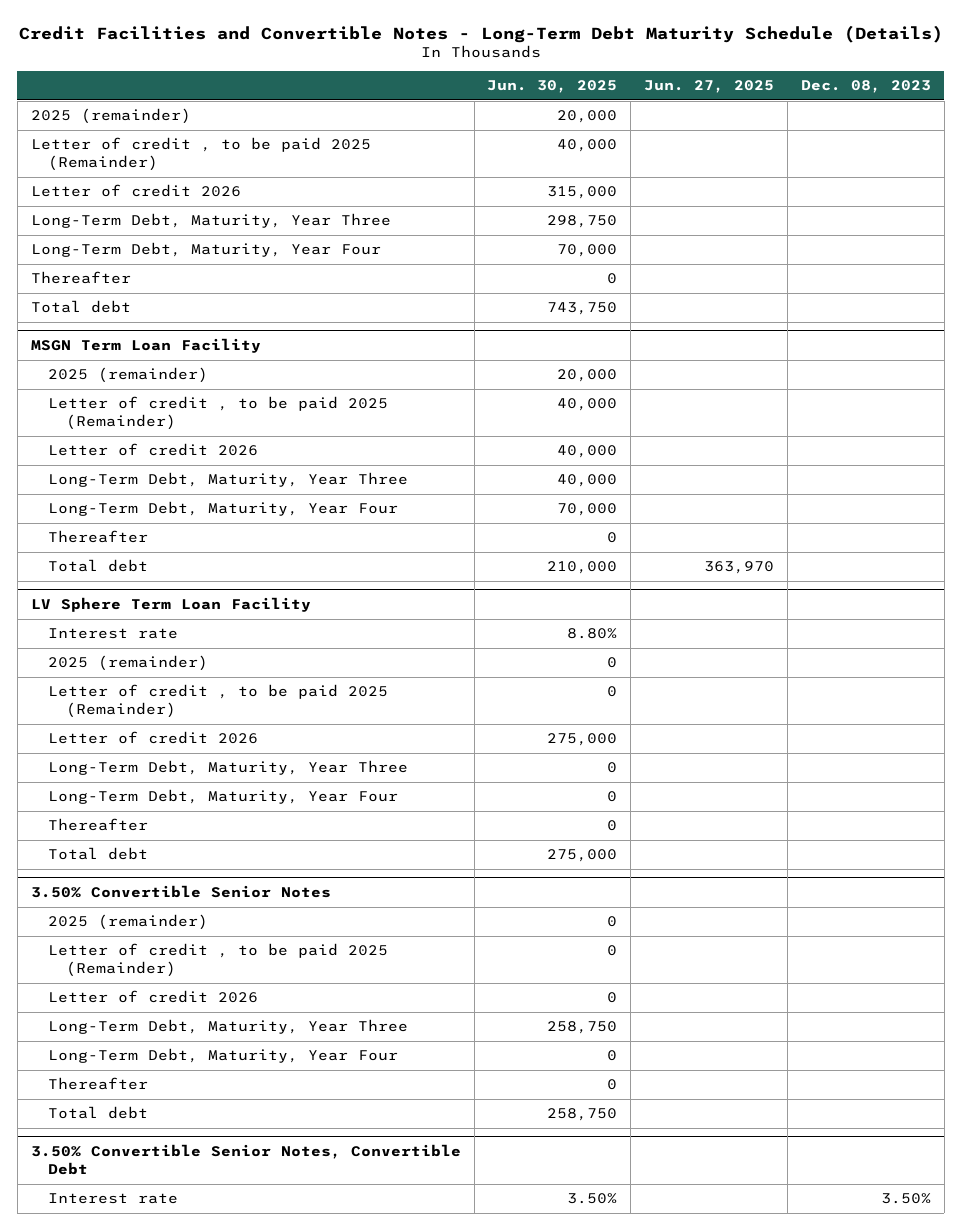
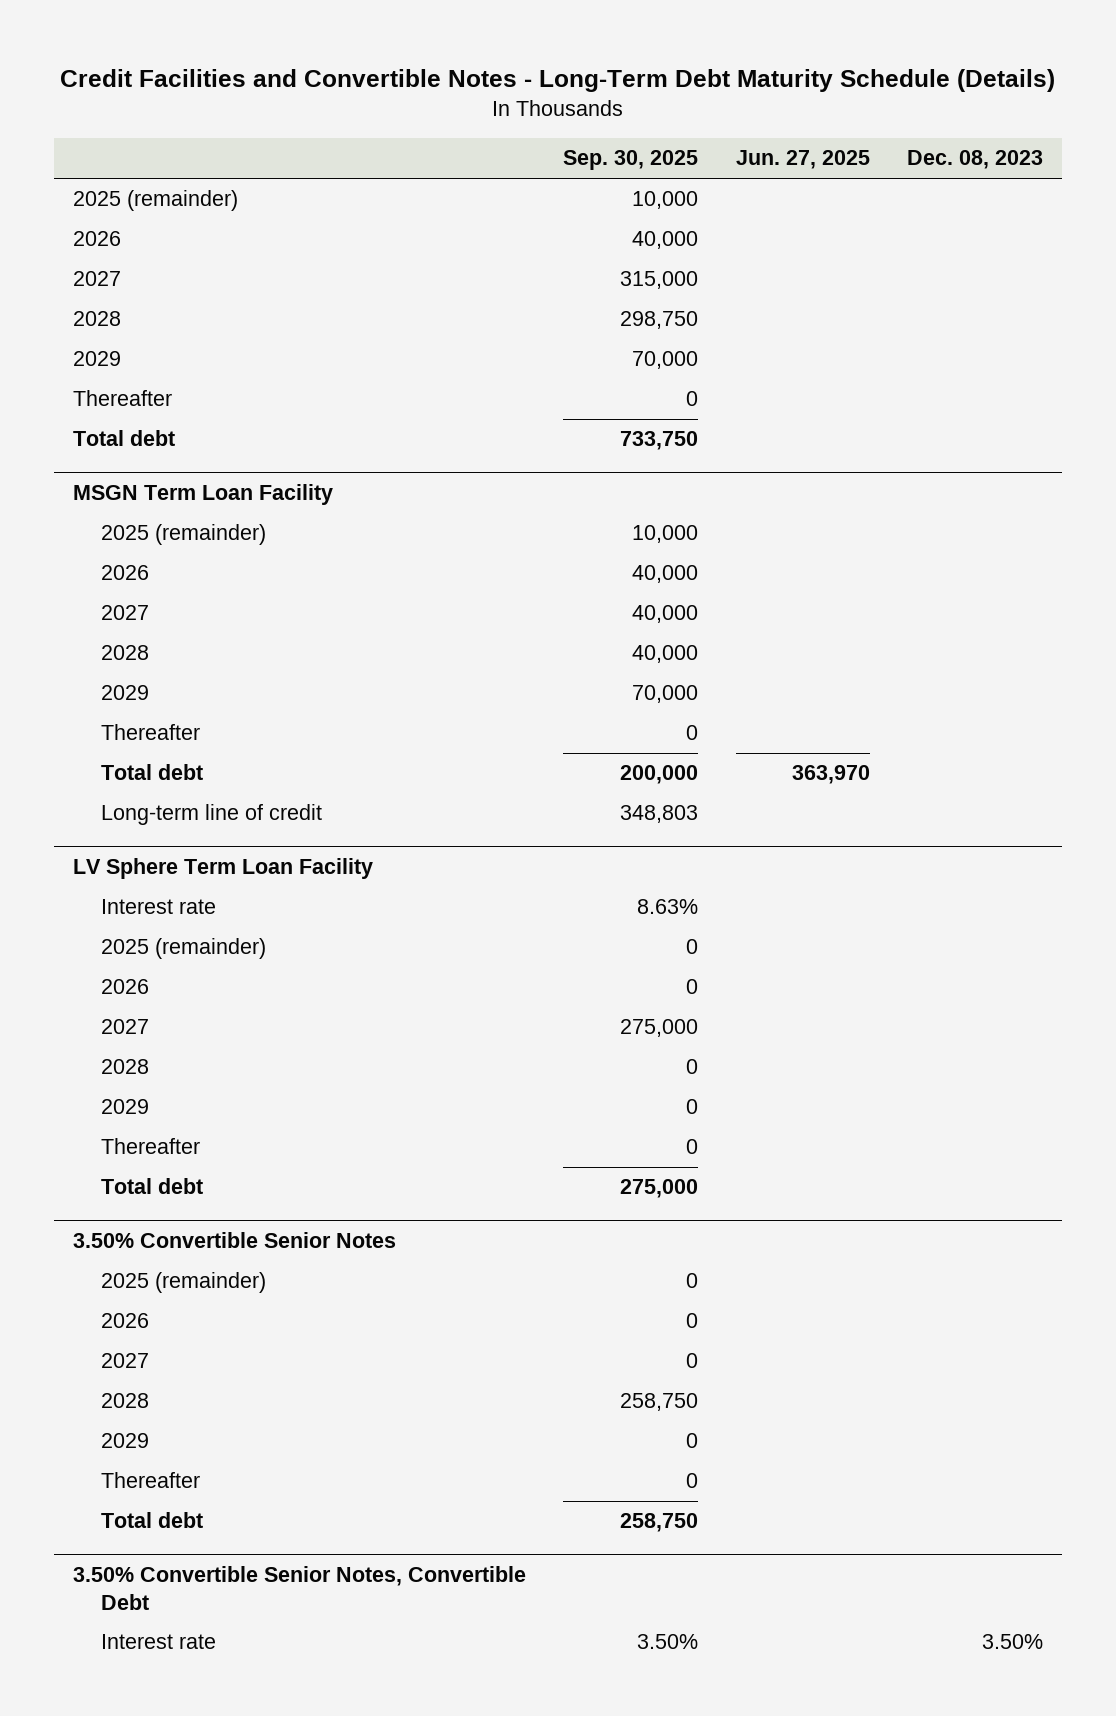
[487,80,618,94] Jun. 30, 2025 -> none
none -> [563,150,699,171] Sep. 30, 2025
[30,137,371,172] Letter of credit , to be paid 2025 (Remainder) -> [72,231,121,247] 2026
[30,184,241,198] Letter of credit 2026 -> [72,271,121,287] 2027
[30,213,391,229] Long-Term Debt, Maturity, Year Three -> [72,311,121,327] 2028
[30,242,381,258] Long-Term Debt, Maturity, Year Four -> [72,351,121,367] 2029
[48,396,389,431] Letter of credit , to be paid 2025 (Remainder) -> [100,565,149,581] 2026
[48,443,259,457] Letter of credit 2026 -> [100,605,149,621] 2027
[48,472,409,488] Long-Term Debt, Maturity, Year Three -> [100,645,149,661] 2028
[48,501,399,517] Long-Term Debt, Maturity, Year Four -> [100,685,149,701] 2029
none -> [100,804,322,826] Long-term line of credit
[48,684,389,719] Letter of credit , to be paid 2025 (Remainder) -> [100,979,149,995] 2026
[48,731,259,745] Letter of credit 2026 -> [100,1019,149,1035] 2027
[48,760,409,776] Long-Term Debt, Maturity, Year Three -> [100,1059,149,1075] 2028
[48,789,399,805] Long-Term Debt, Maturity, Year Four -> [100,1099,149,1115] 2029
[48,943,389,978] Letter of credit , to be paid 2025 (Remainder) -> [100,1313,149,1329] 2026
[48,990,259,1004] Letter of credit 2026 -> [100,1353,149,1369] 2027
[48,1019,409,1035] Long-Term Debt, Maturity, Year Three -> [100,1393,149,1409] 2028
[48,1048,399,1064] Long-Term Debt, Maturity, Year Four -> [100,1433,149,1449] 2029

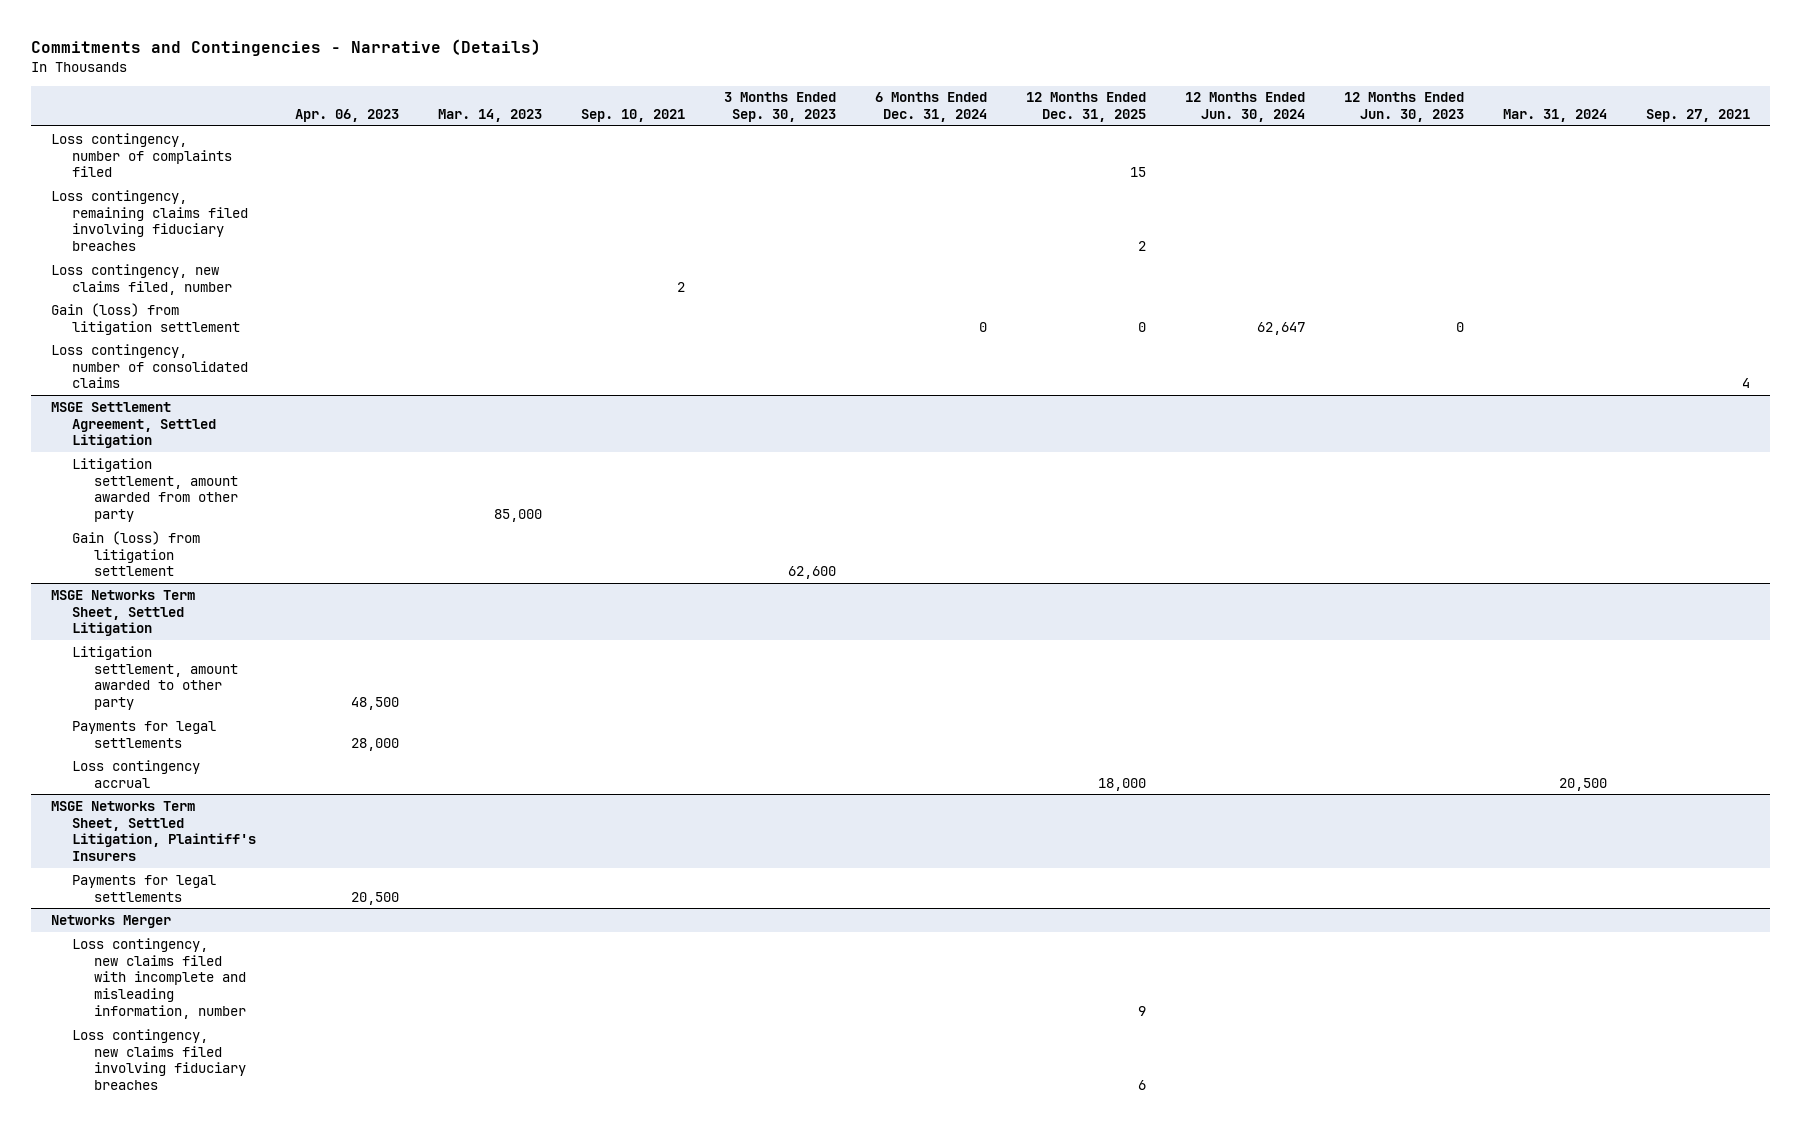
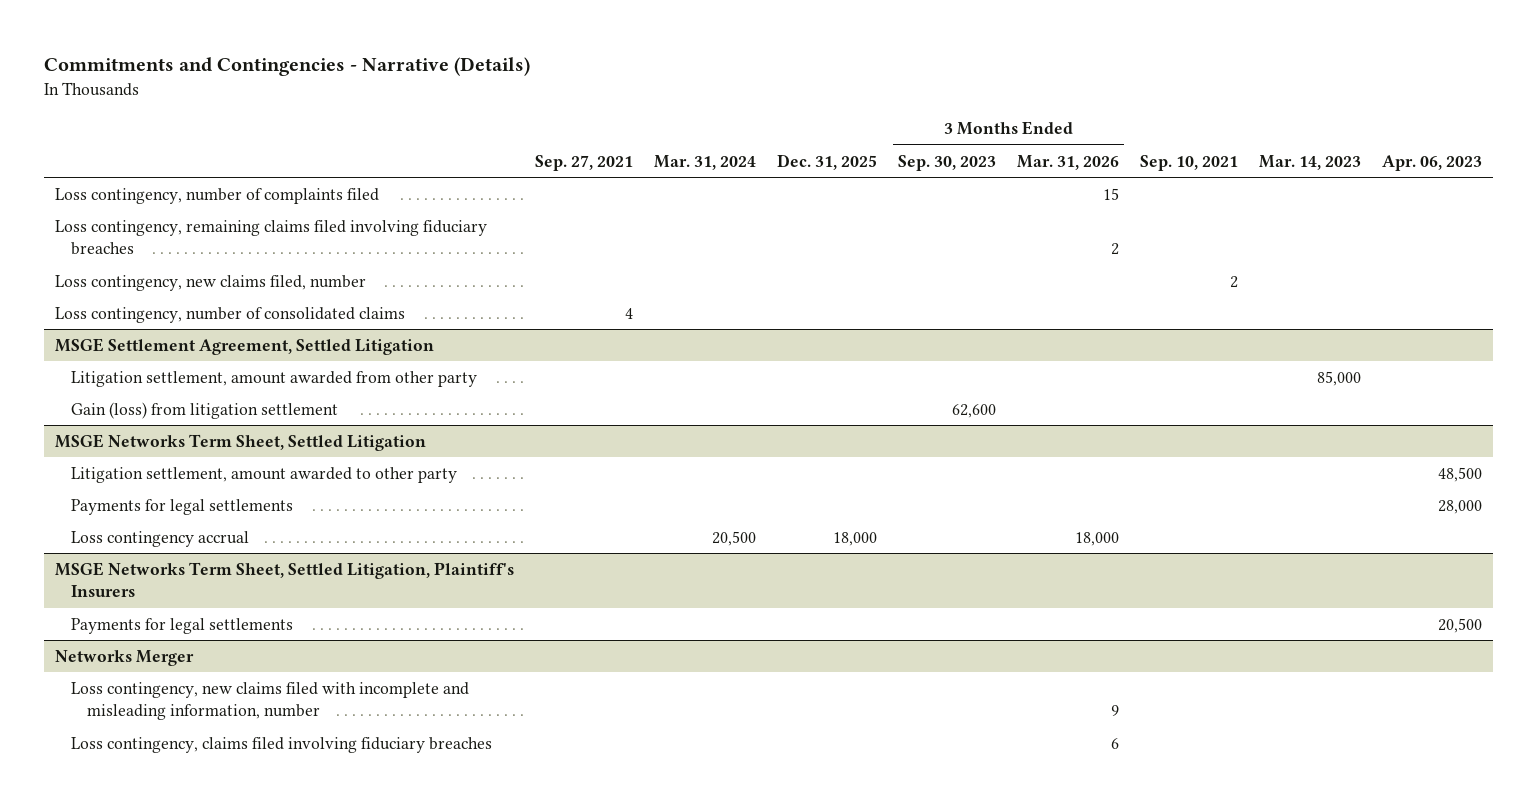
[875,92,988,123] 6 Months Ended Dec. 31, 2024 -> none
[1026,92,1147,123] 12 Months Ended Dec. 31, 2025 -> none
[1185,92,1306,123] 12 Months Ended Jun. 30, 2024 -> none
[1344,92,1465,123] 12 Months Ended Jun. 30, 2023 -> none
none -> [776,153,877,170] Dec. 31, 2025
none -> [1017,154,1120,170] Mar. 31, 2026
[50,302,241,335] Gain (loss) from litigation settlement -> none
[72,1028,246,1091] Loss contingency, new claims filed involving fiduciary breaches -> [70,736,492,753] Loss contingency, claims filed involving fiduciary breaches

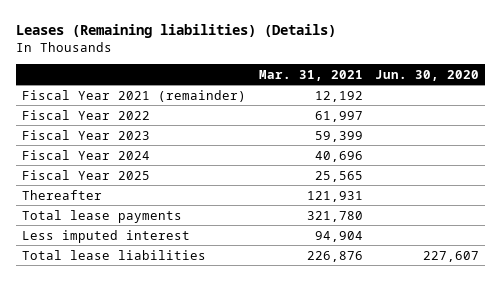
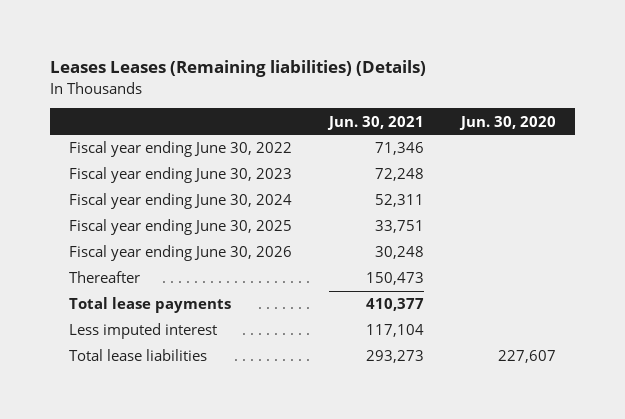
[15,24,336,39] Leases (Remaining liabilities) (Details) -> [50,60,427,78] Leases Leases (Remaining liabilities) (Details)
[258,69,363,81] Mar. 31, 2021 -> none
none -> [326,115,424,130] Jun. 30, 2021
[22,89,247,102] Fiscal Year 2021 (remainder) -> [68,141,292,158] Fiscal year ending June 30, 2022
[22,109,151,120] Fiscal Year 2022 -> [68,167,292,184] Fiscal year ending June 30, 2023
[22,129,151,140] Fiscal Year 2023 -> [68,193,292,210] Fiscal year ending June 30, 2024
[22,149,151,160] Fiscal Year 2024 -> [68,219,292,236] Fiscal year ending June 30, 2025
[22,169,151,180] Fiscal Year 2025 -> [68,245,292,262] Fiscal year ending June 30, 2026

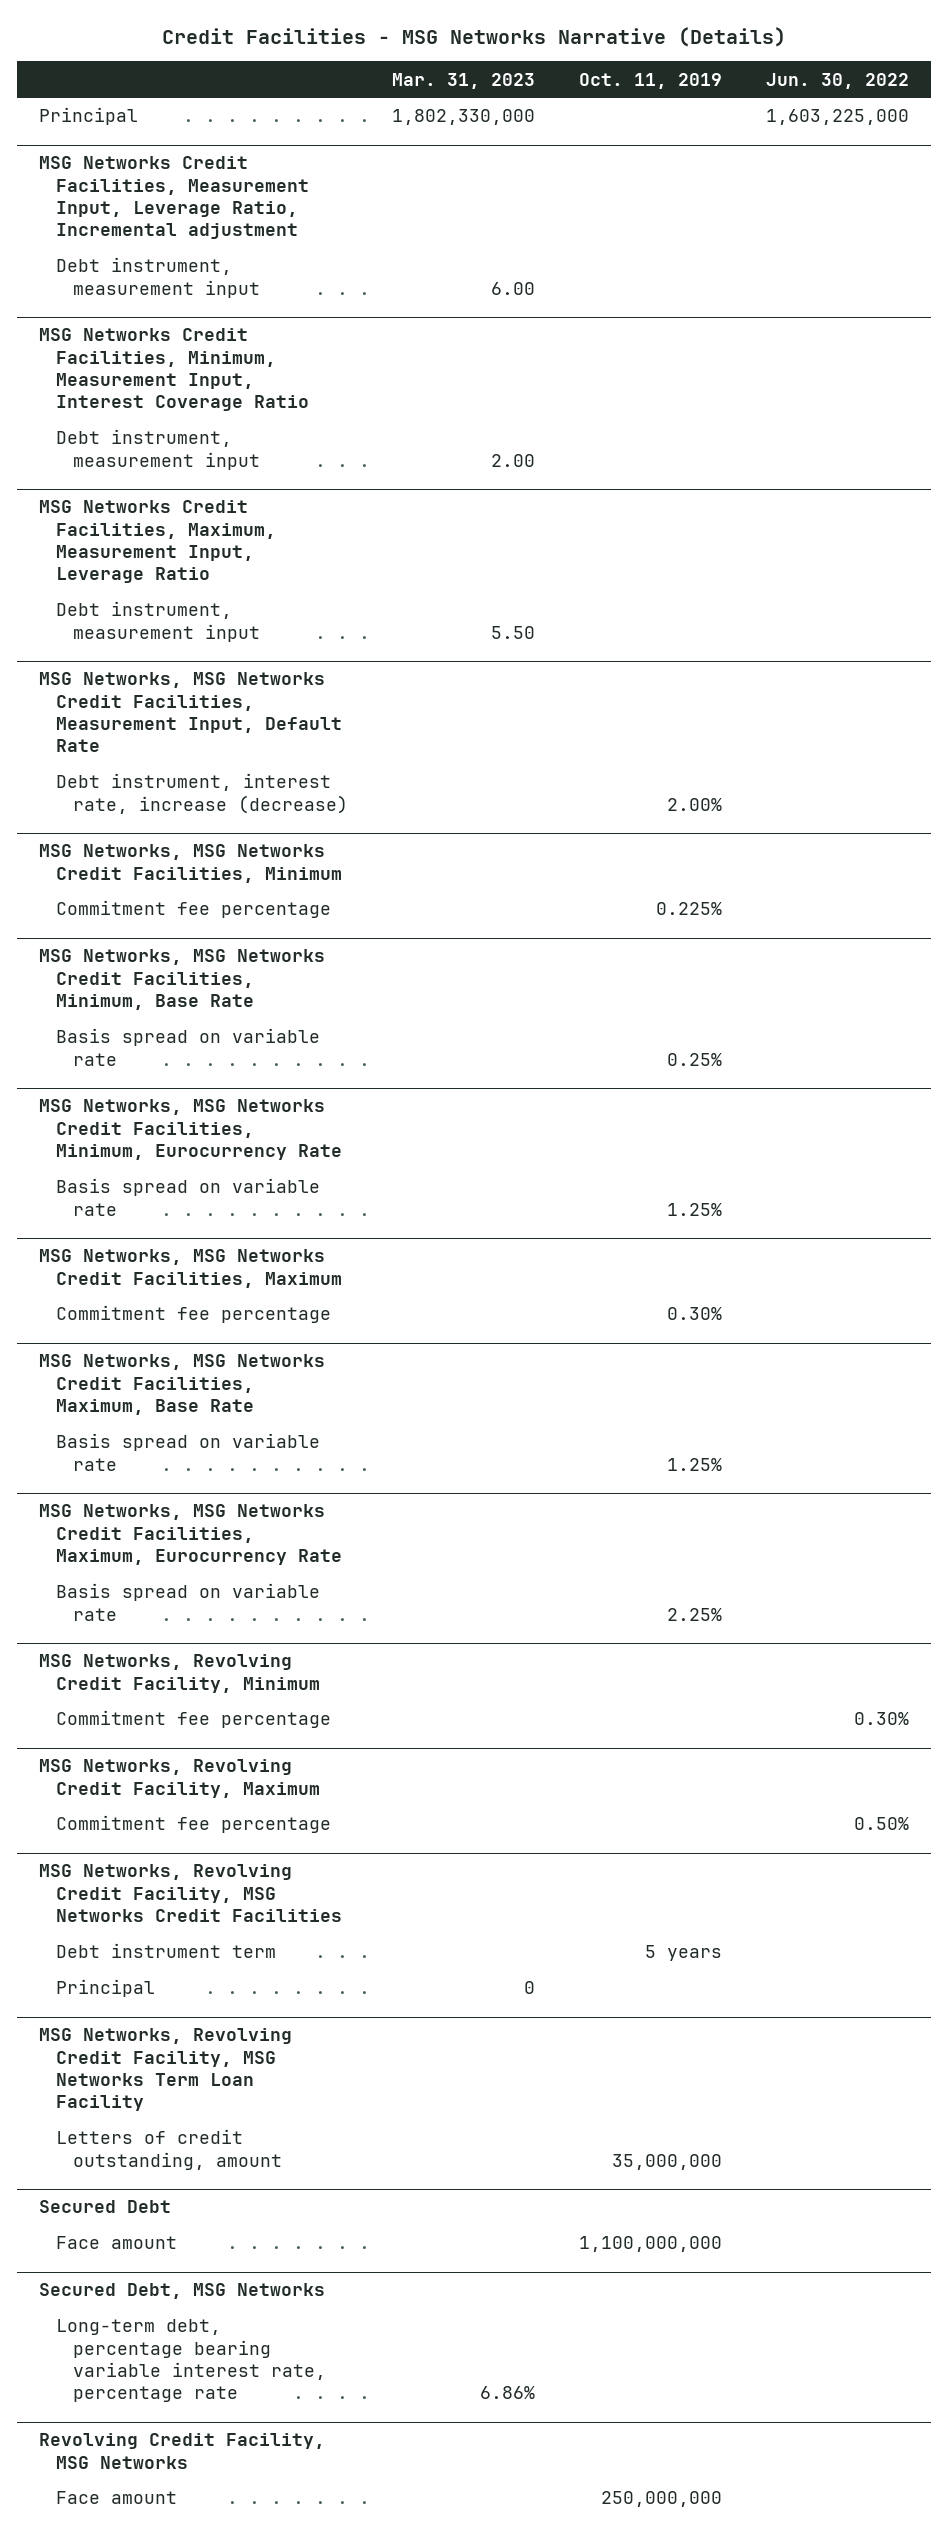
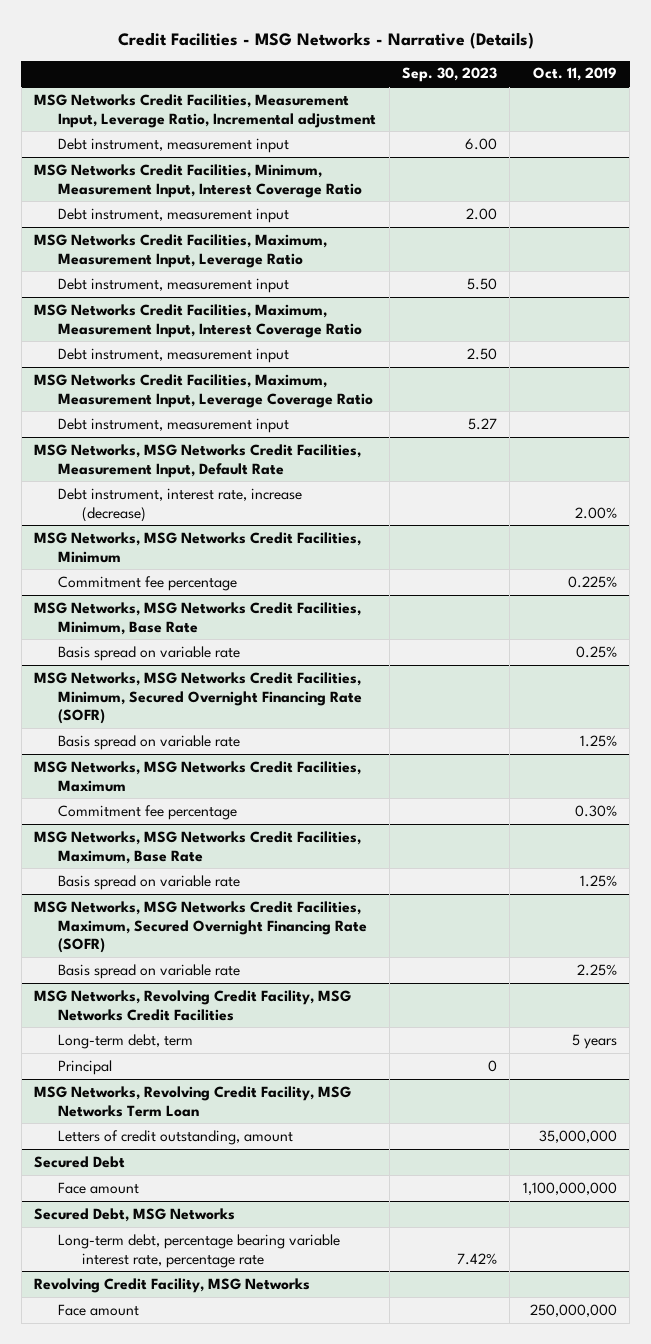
[161,26,786,47] Credit Facilities - MSG Networks Narrative (Details) -> [117,32,534,50] Credit Facilities - MSG Networks - Narrative (Details)
[392,72,536,89] Mar. 31, 2023 -> none
[765,72,909,89] Jun. 30, 2022 -> none
none -> [402,67,498,83] Sep. 30, 2023
[38,107,138,126] Principal -> none
none -> [34,303,363,338] MSG Networks Credit Facilities, Maximum, Measurement Input, Interest Coverage Ratio
none -> [58,347,290,363] Debt instrument, measurement input
none -> [34,373,374,408] MSG Networks Credit Facilities, Maximum, Measurement Input, Leverage Coverage Ratio
none -> [58,417,290,433] Debt instrument, measurement input
[38,1099,343,1161] MSG Networks, MSG Networks Credit Facilities, Minimum, Eurocurrency Rate -> [34,671,363,725] MSG Networks, MSG Networks Credit Facilities, Minimum, Secured Overnight Financing Rate (SOFR)
[38,1504,343,1566] MSG Networks, MSG Networks Credit Facilities, Maximum, Eurocurrency Rate -> [34,900,368,954] MSG Networks, MSG Networks Credit Facilities, Maximum, Secured Overnight Financing Rate (SOFR)
[38,1654,321,1693] MSG Networks, Revolving Credit Facility, Minimum -> none
[56,1710,332,1729] Commitment fee percentage -> none
[38,1759,321,1798] MSG Networks, Revolving Credit Facility, Maximum -> none
[56,1815,332,1834] Commitment fee percentage -> none
[56,1943,277,1959] Debt instrument term -> [58,1033,194,1049] Long-term debt, term
[38,2028,292,2112] MSG Networks, Revolving Credit Facility, MSG Networks Term Loan Facility -> [34,1085,352,1117] MSG Networks, Revolving Credit Facility, MSG Networks Term Loan

